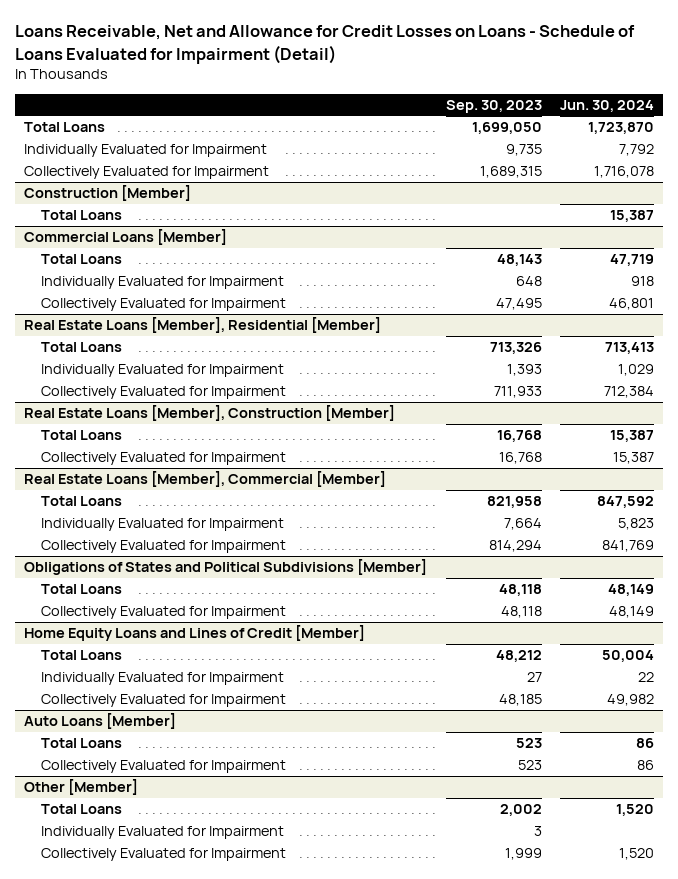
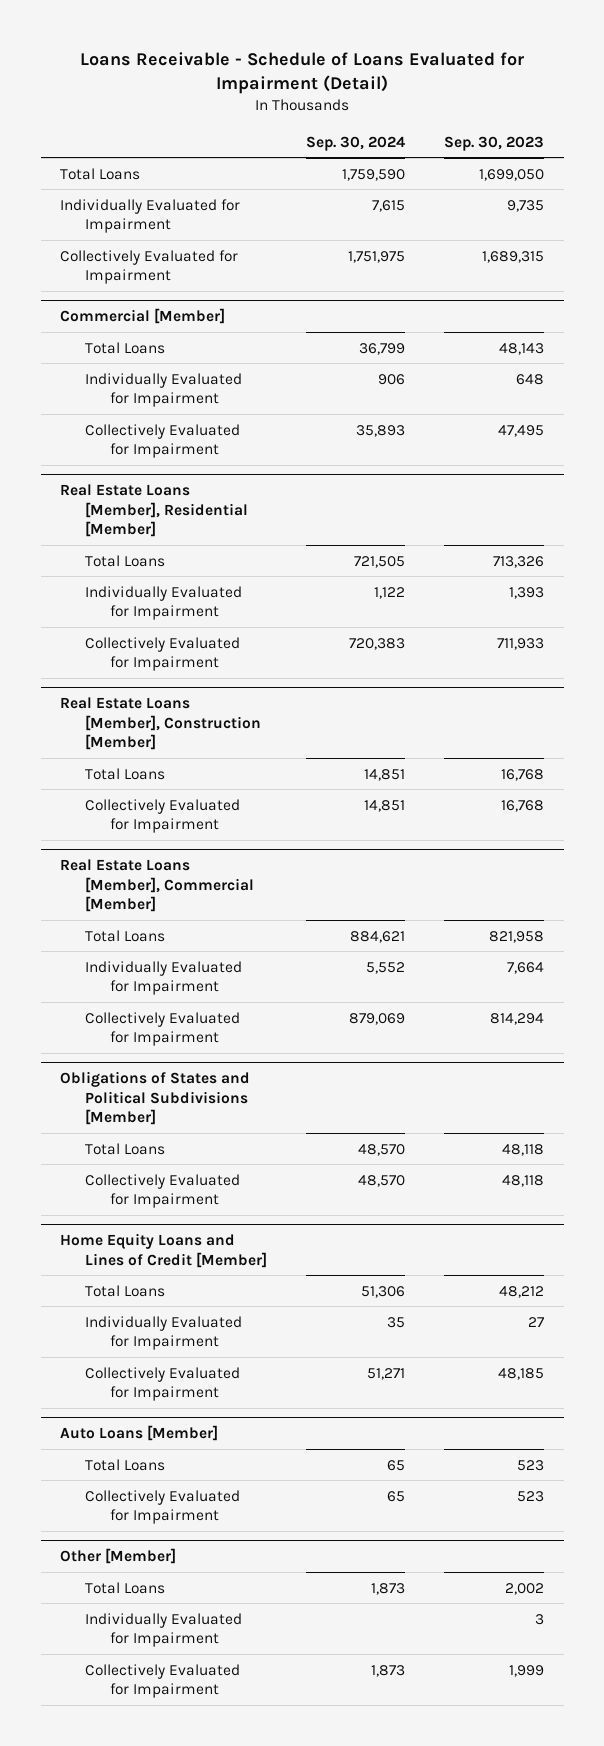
[14,25,635,64] Loans Receivable, Net and Allowance for Credit Losses on Loans - Schedule of Loans Evaluated for Impairment (Detail) -> [80,52,525,95] Loans Receivable - Schedule of Loans Evaluated for Impairment (Detail)
[559,99,654,112] Jun. 30, 2024 -> none
none -> [306,135,406,151] Sep. 30, 2024
[24,185,192,202] Construction [Member] -> none
[41,210,123,221] Total Loans -> none
[24,229,228,246] Commercial Loans [Member] -> [60,308,226,325] Commercial [Member]

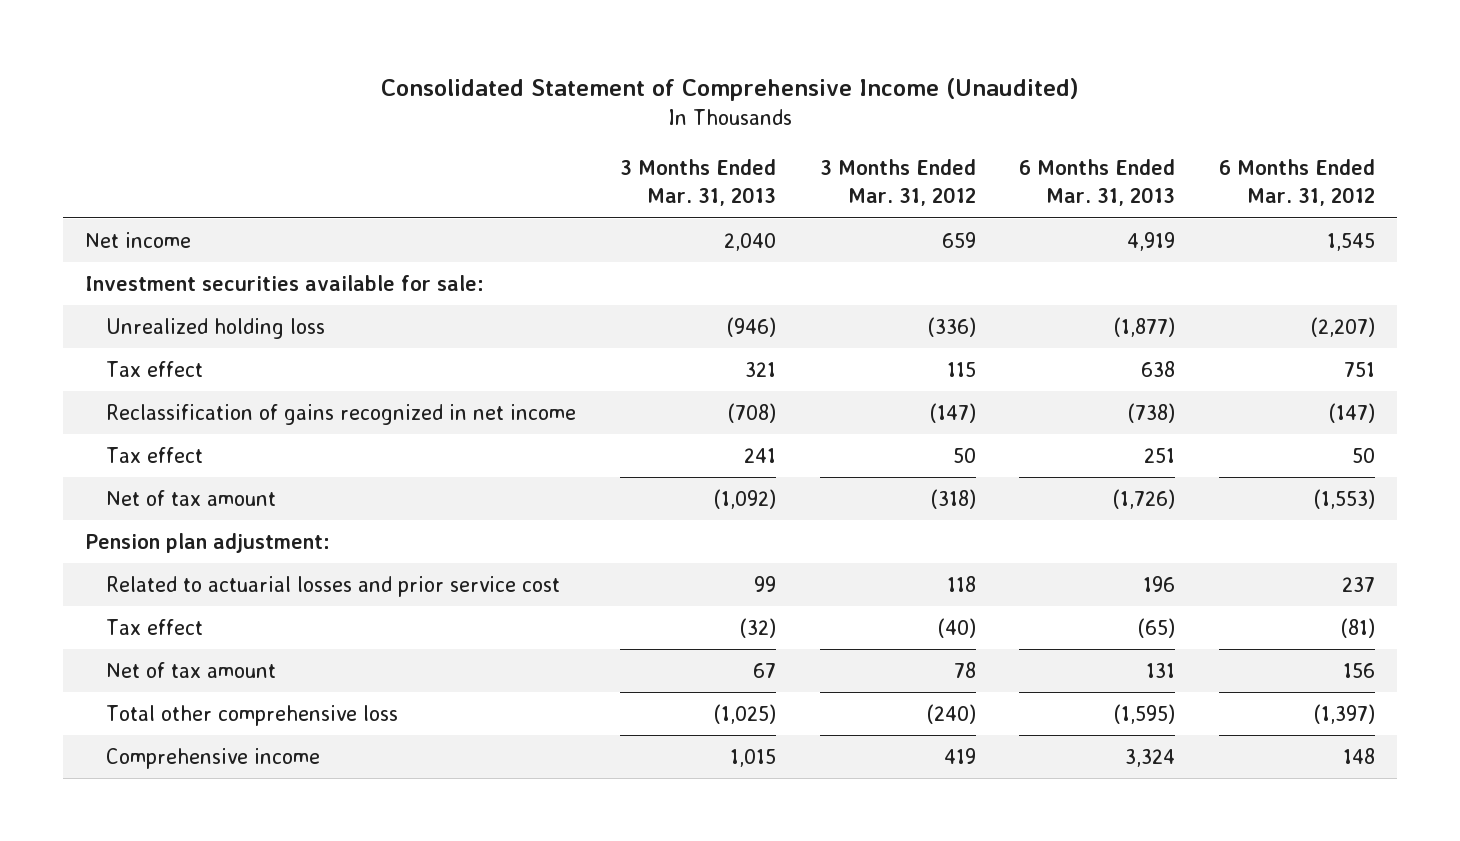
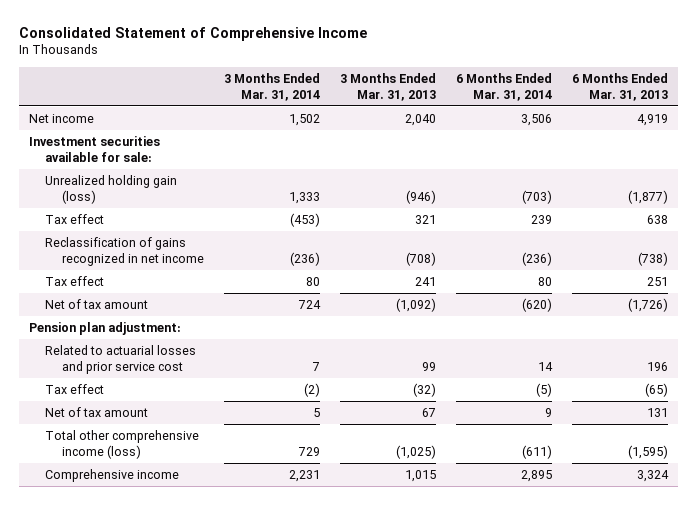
[381,78,1080,102] Consolidated Statement of Comprehensive Income (Unaudited) -> [18,26,367,41] Consolidated Statement of Comprehensive Income
[819,159,976,207] 3 Months Ended Mar. 31, 2012 -> none
[1219,159,1376,207] 6 Months Ended Mar. 31, 2012 -> none
none -> [223,72,320,101] 3 Months Ended Mar. 31, 2014
none -> [455,72,552,101] 6 Months Ended Mar. 31, 2014
[105,317,325,339] Unrealized holding loss -> [45,174,178,204] Unrealized holding gain (loss)
[105,704,398,726] Total other comprehensive loss -> [45,429,200,459] Total other comprehensive income (loss)

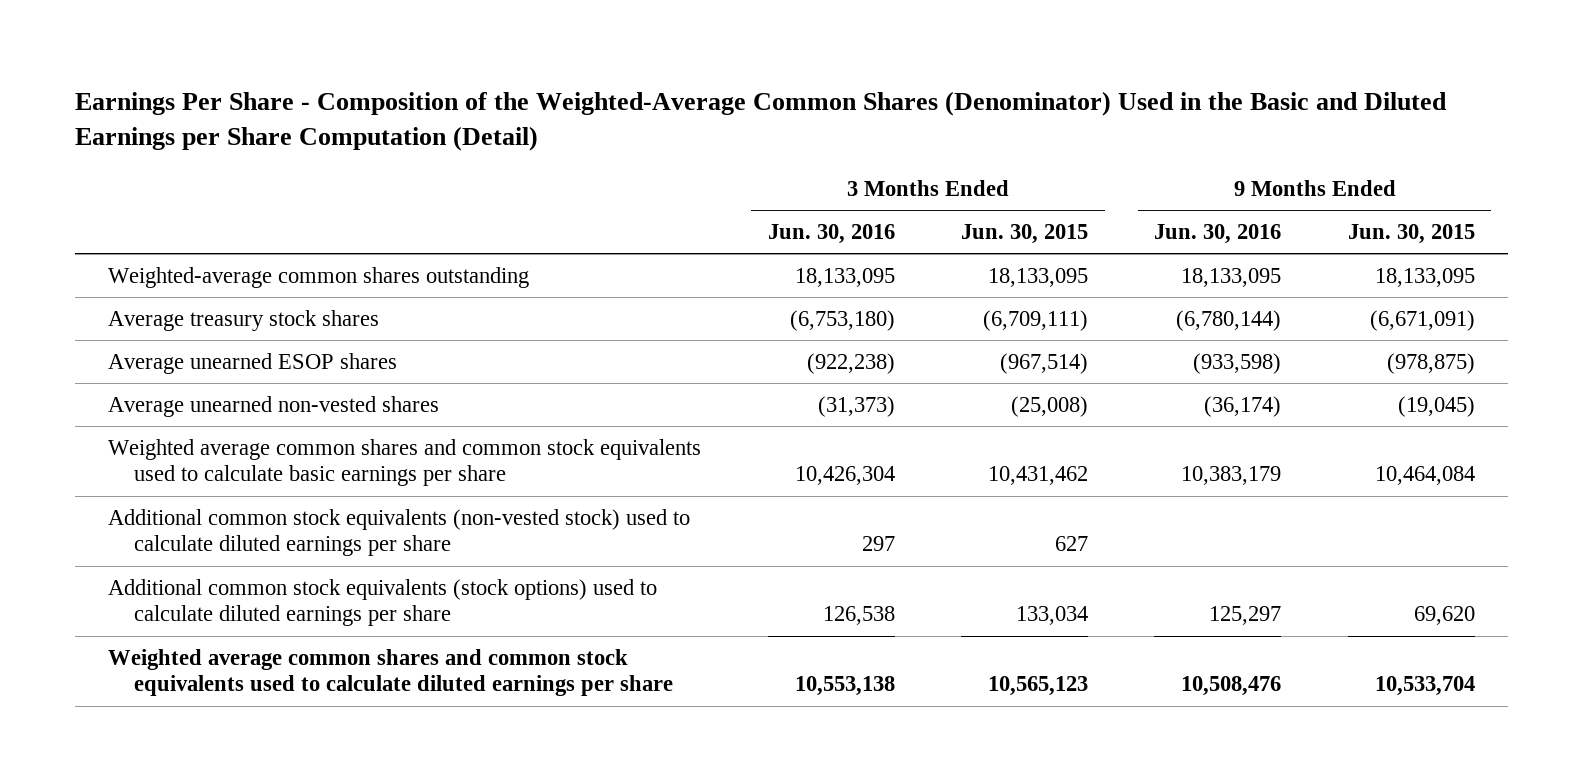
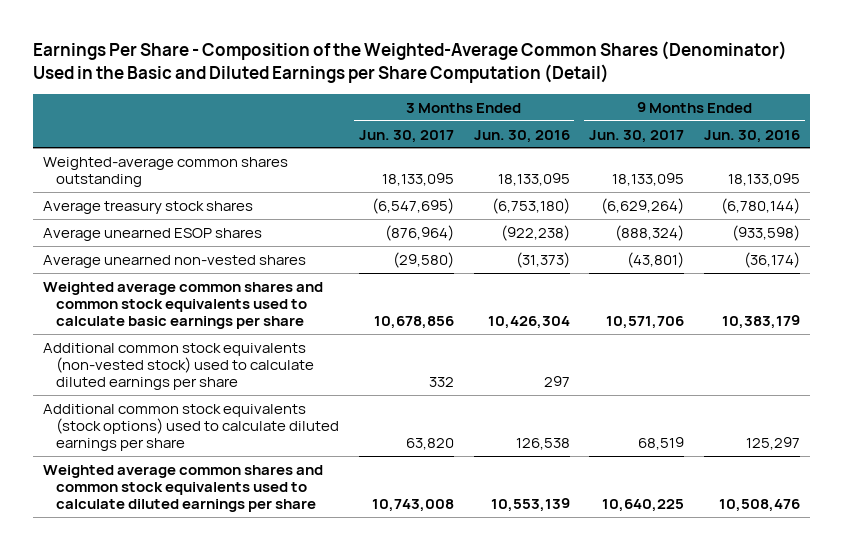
[961,224,1089,245] Jun. 30, 2015 -> none
[1347,224,1475,245] Jun. 30, 2015 -> none
none -> [358,129,454,143] Jun. 30, 2017
none -> [589,129,685,143] Jun. 30, 2017
[794,676,895,697] 10,553,138 -> [490,498,570,513] 10,553,139

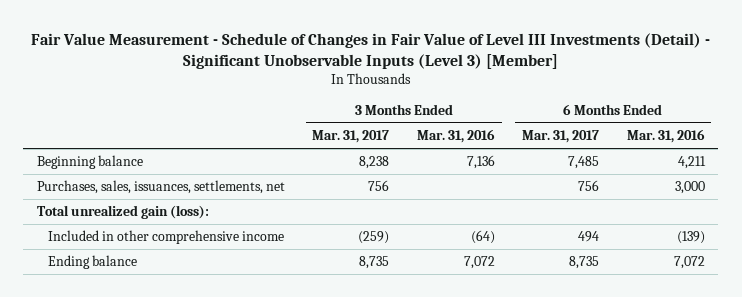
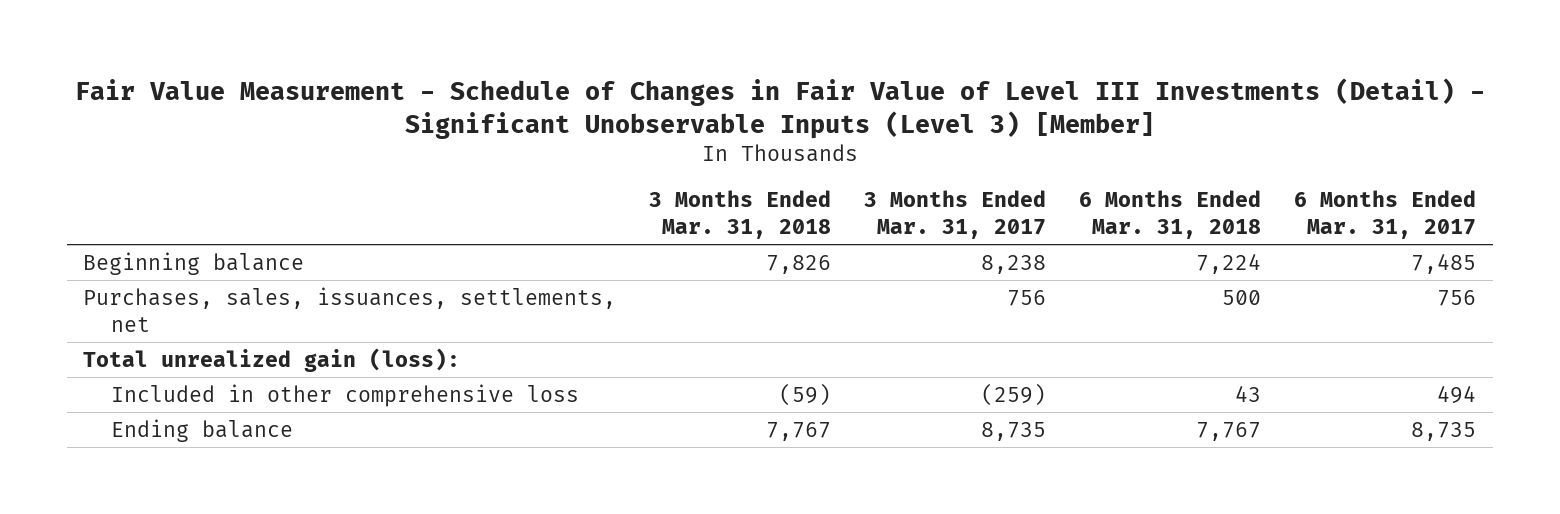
[416,129,495,144] Mar. 31, 2016 -> none
[626,129,705,144] Mar. 31, 2016 -> none
none -> [649,190,832,240] 3 Months Ended Mar. 31, 2018
none -> [1079,190,1262,240] 6 Months Ended Mar. 31, 2018
[48,230,285,245] Included in other comprehensive income -> [110,383,579,407] Included in other comprehensive loss

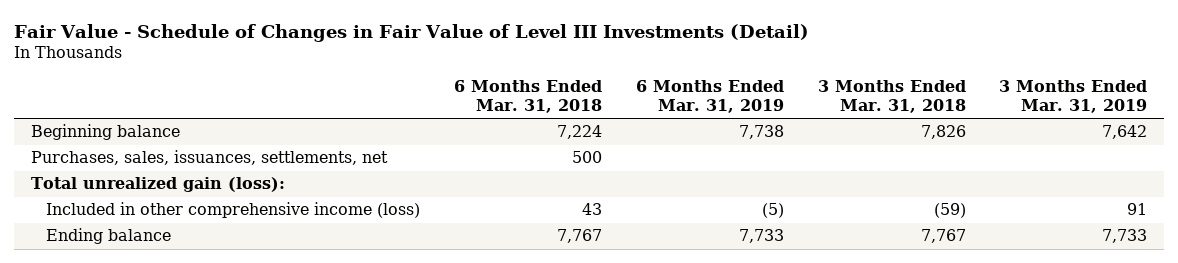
[74,77,1485,139] Fair Value Measurement - Schedule of Changes in Fair Value of Level III Investments (Detail) - Significant Unobservable Inputs (Level 3) [Member] -> [13,23,809,42] Fair Value - Schedule of Changes in Fair Value of Level III Investments (Detail)
[864,190,1047,240] 3 Months Ended Mar. 31, 2017 -> none
[1294,190,1477,240] 6 Months Ended Mar. 31, 2017 -> none
none -> [635,80,784,114] 6 Months Ended Mar. 31, 2019
none -> [999,80,1148,114] 3 Months Ended Mar. 31, 2019
[110,383,579,407] Included in other comprehensive loss -> [45,202,420,219] Included in other comprehensive income (loss)

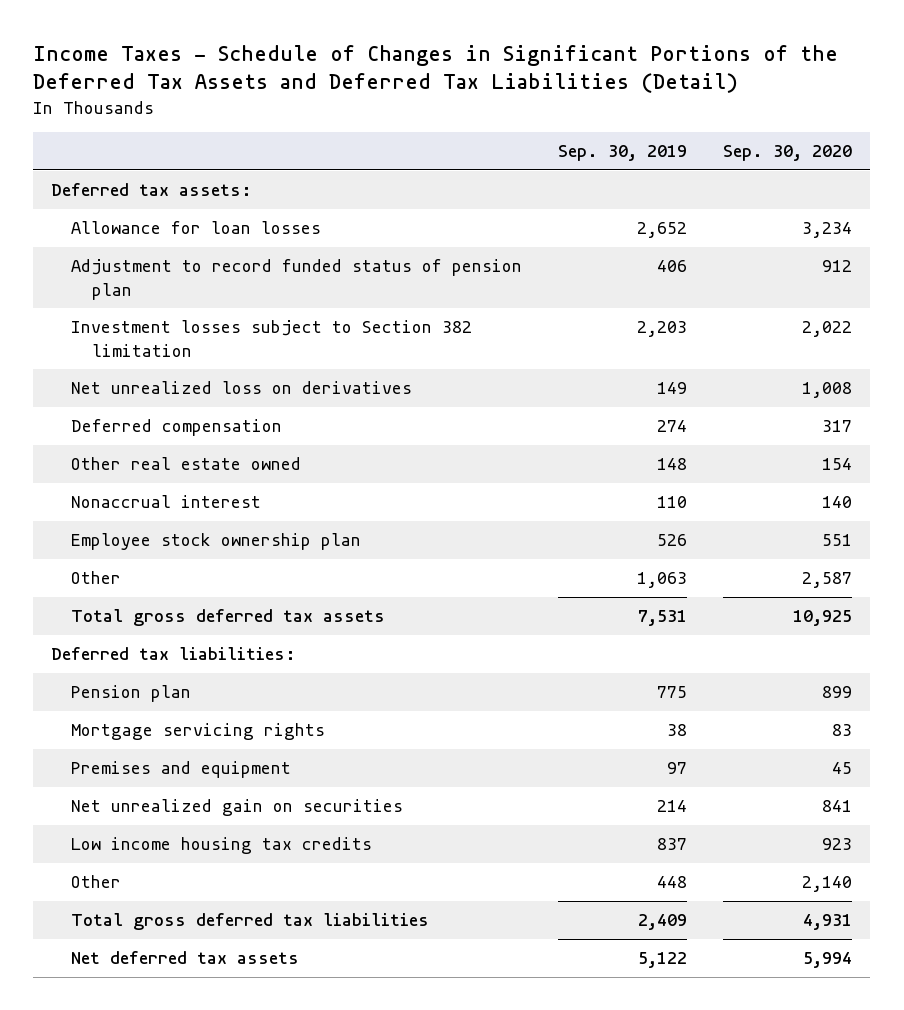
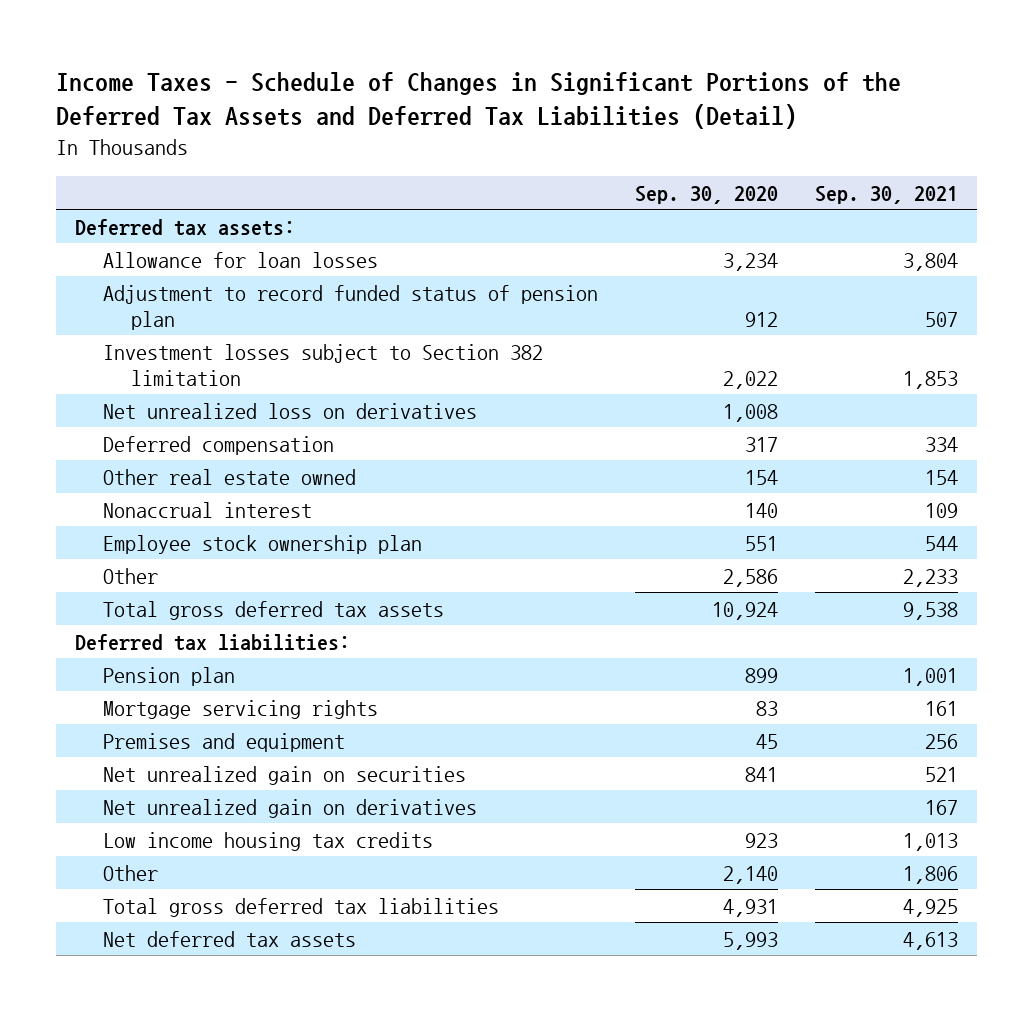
[558,145,688,162] Sep. 30, 2019 -> none
none -> [815,185,959,204] Sep. 30, 2021
[802,572,853,589] 2,587 -> [723,568,779,587] 2,586
[793,610,853,627] 10,925 -> [712,601,779,620] 10,924
none -> [103,798,478,818] Net unrealized gain on derivatives
[803,952,853,969] 5,994 -> [723,931,779,950] 5,993

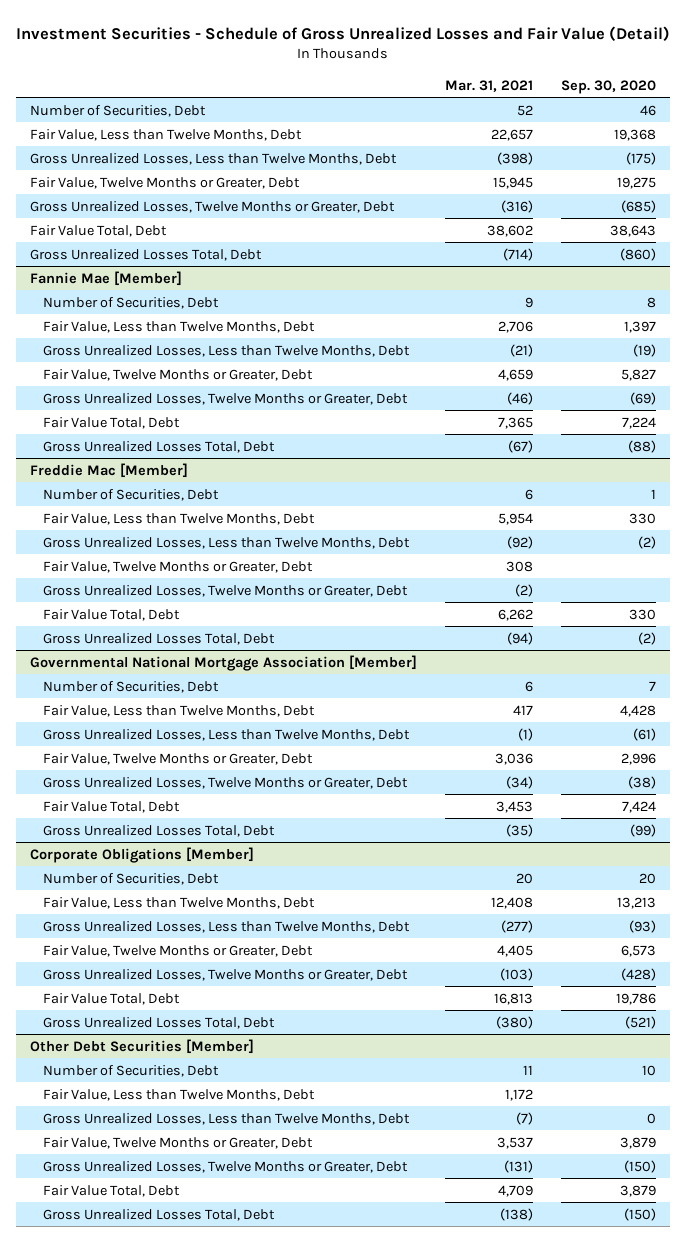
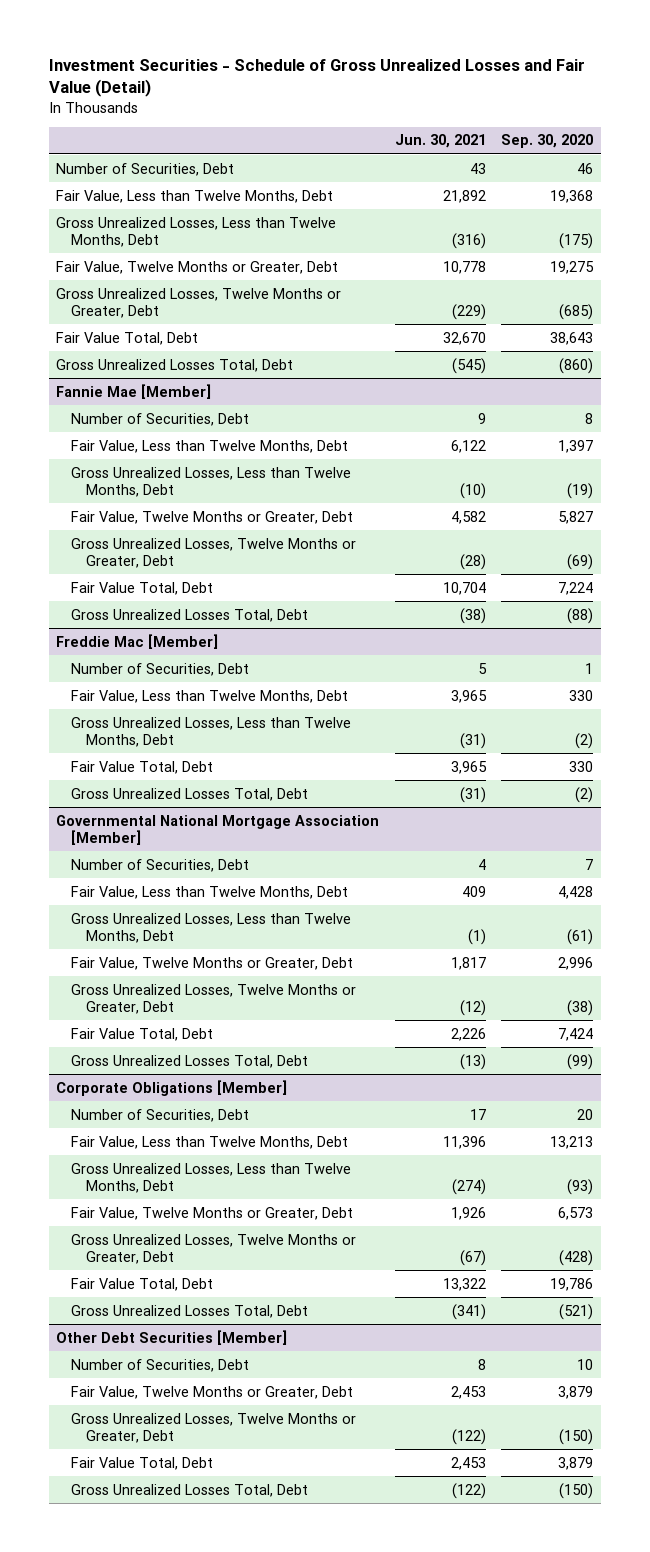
[445,79,534,92] Mar. 31, 2021 -> none
none -> [394,134,486,149] Jun. 30, 2021
[43,560,314,573] Fair Value, Twelve Months or Greater, Debt -> none
[43,584,409,597] Gross Unrealized Losses, Twelve Months or Greater, Debt -> none
[43,1088,316,1101] Fair Value, Less than Twelve Months, Debt -> none
[43,1112,411,1125] Gross Unrealized Losses, Less than Twelve Months, Debt -> none

